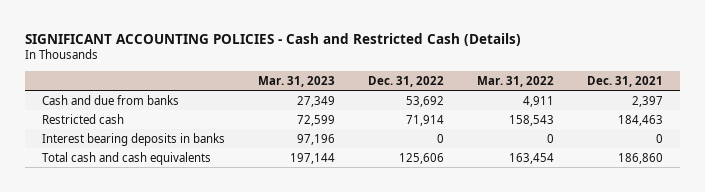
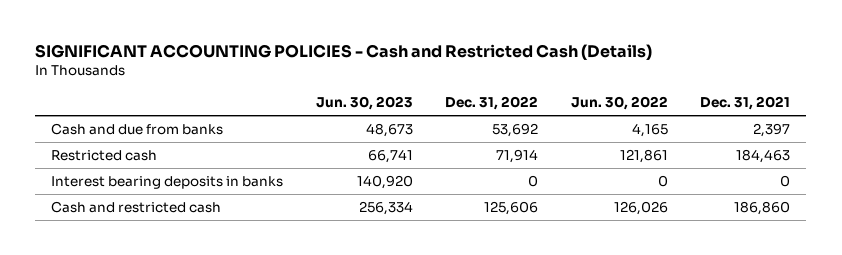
[257,75,335,87] Mar. 31, 2023 -> none
[477,75,555,87] Mar. 31, 2022 -> none
none -> [315,96,413,111] Jun. 30, 2023
none -> [570,96,668,111] Jun. 30, 2022
[41,151,211,165] Total cash and cash equivalents -> [51,201,222,214] Cash and restricted cash

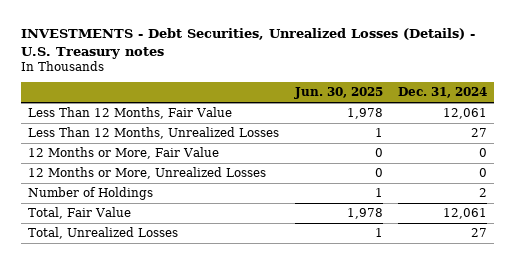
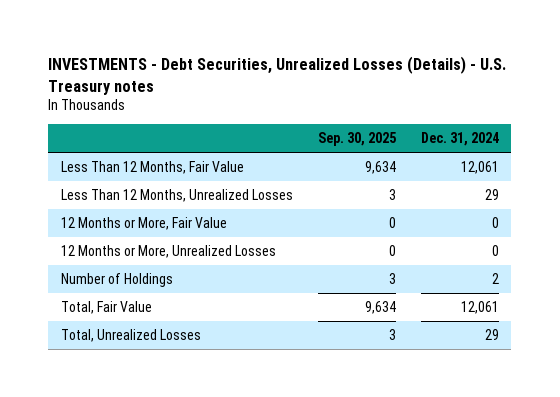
[293,87,383,100] Jun. 30, 2025 -> none
none -> [317,132,396,147] Sep. 30, 2025
[470,128,487,138] 27 -> [484,188,499,200] 29
[470,228,487,238] 27 -> [484,328,499,340] 29

